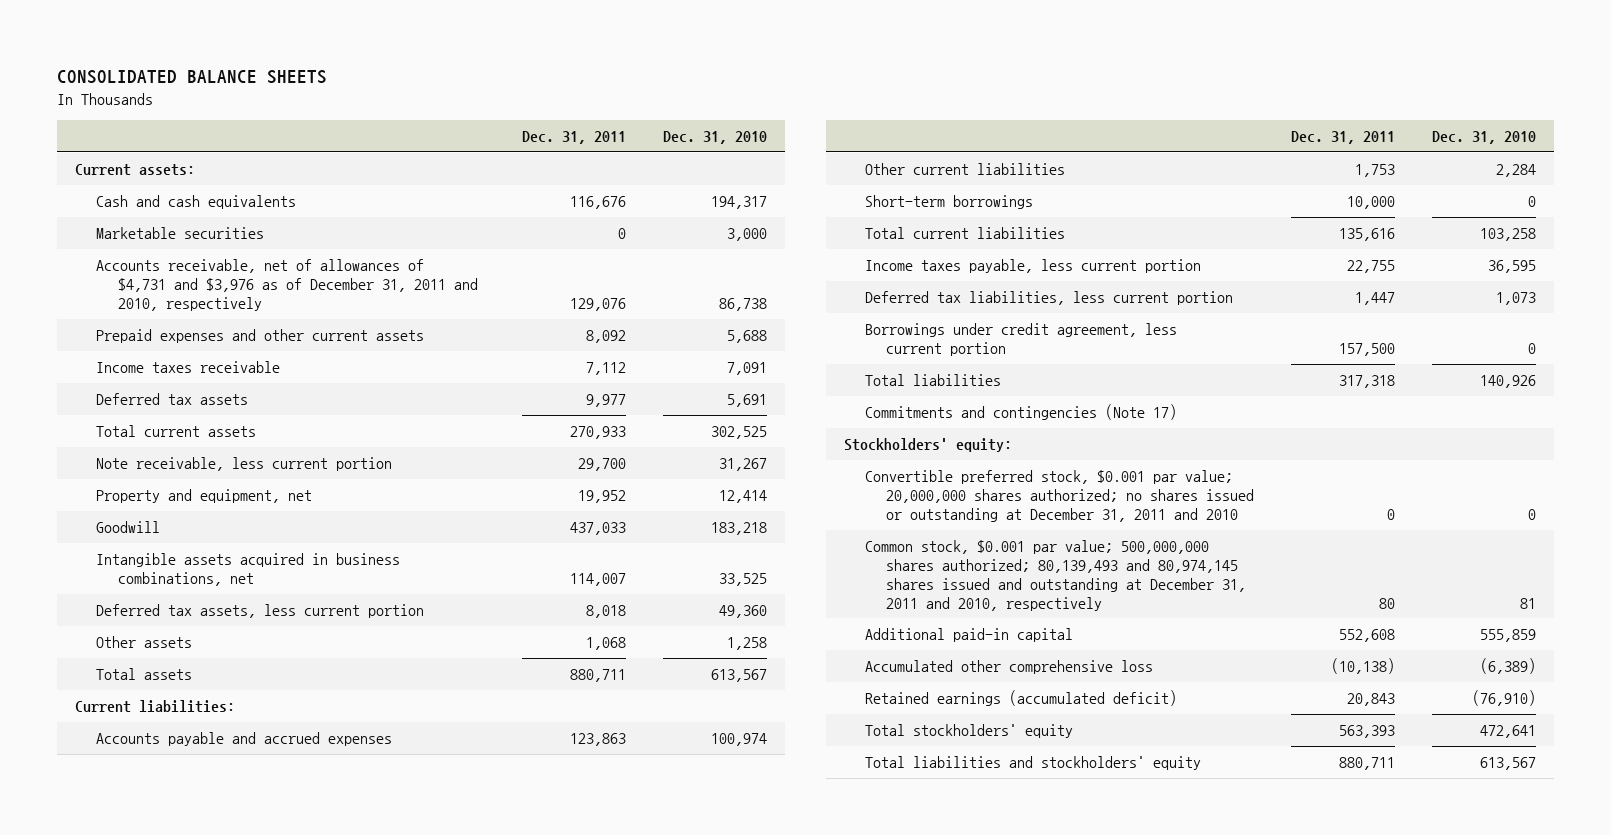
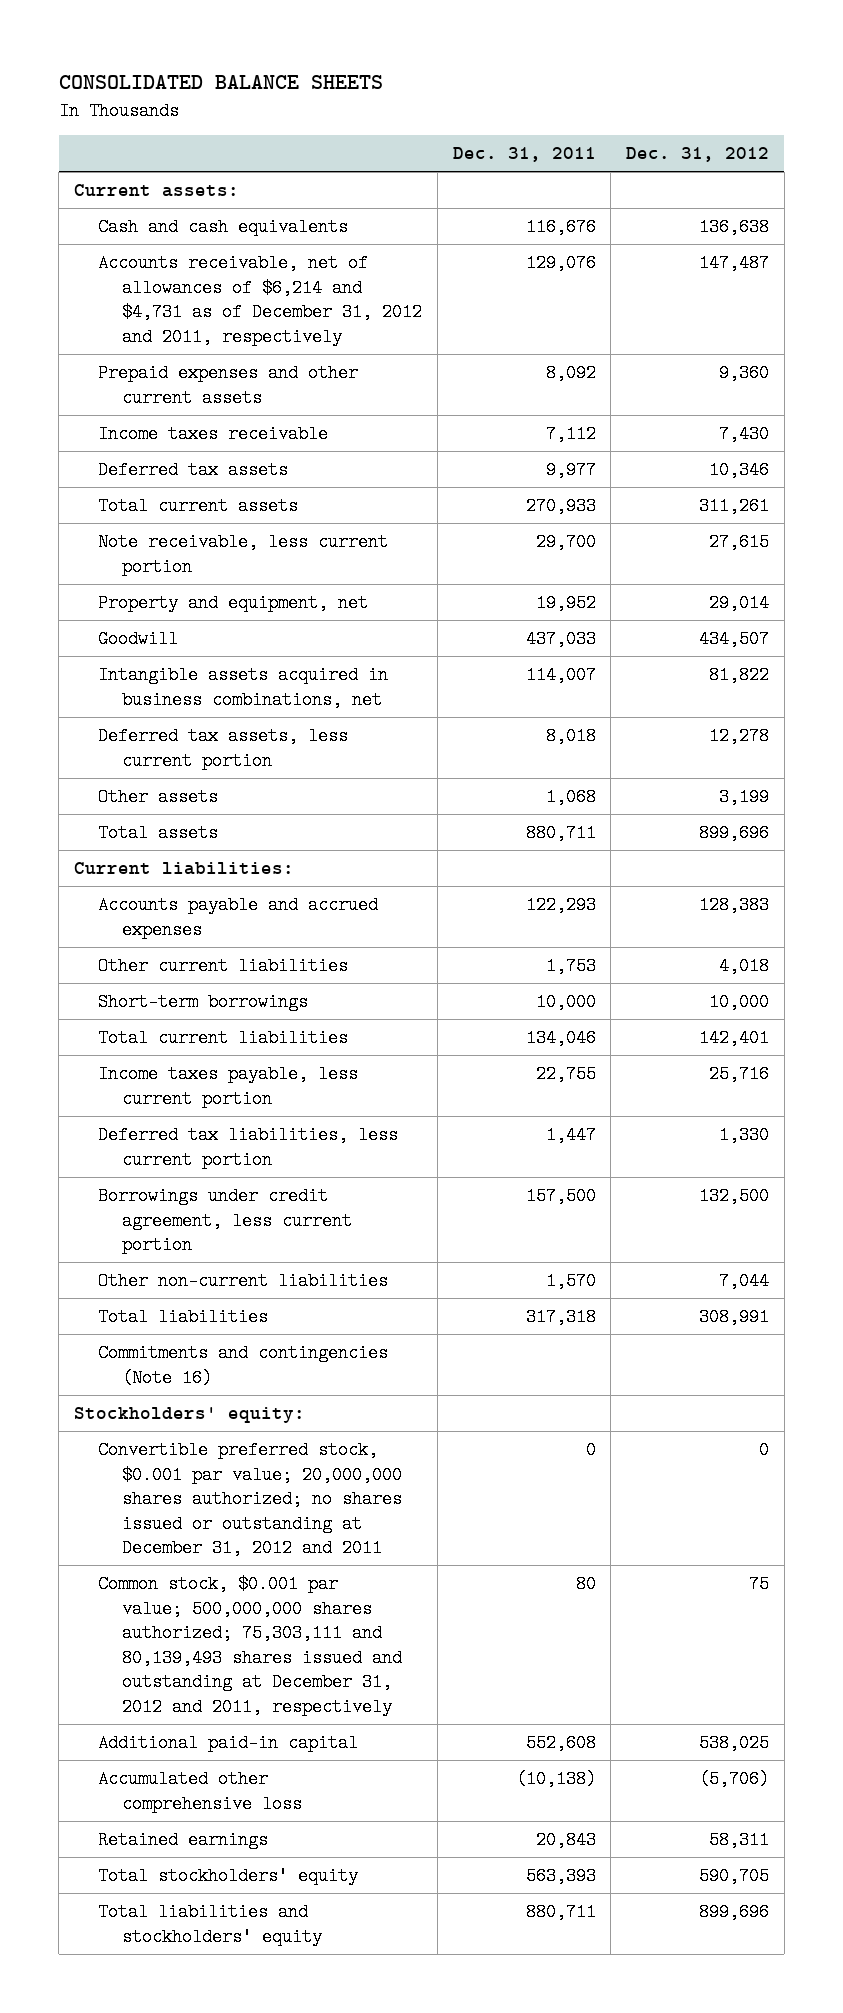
[662,131,767,145] Dec. 31, 2010 -> none
none -> [626,147,770,163] Dec. 31, 2012
[96,227,265,240] Marketable securities -> none
[96,259,478,311] Accounts receivable, net of allowances of $4,731 and $3,976 as of December 31, 2011 and 2010, respectively -> [98,254,423,346] Accounts receivable, net of allowances of $6,214 and $4,731 as of December 31, 2012 and 2011, respectively
[570,733,627,747] 123,863 -> [525,896,596,915] 122,293
[1339,228,1396,242] 135,616 -> [525,1029,596,1048] 134,046
none -> [98,1272,389,1291] Other non-current liabilities
[865,404,1178,421] Commitments and contingencies (Note 17) -> [98,1344,389,1387] Commitments and contingencies (Note 16)
[865,470,1255,522] Convertible preferred stock, $0.001 par value; 20,000,000 shares authorized; no shares issued or outstanding at December 31, 2011 and 2010 -> [98,1441,403,1558] Convertible preferred stock, $0.001 par value; 20,000,000 shares authorized; no shares issued or outstanding at December 31, 2012 and 2011
[865,540,1247,611] Common stock, $0.001 par value; 500,000,000 shares authorized; 80,139,493 and 80,974,145 shares issued and outstanding at December 31, 2011 and 2010, respectively -> [98,1575,403,1716] Common stock, $0.001 par value; 500,000,000 shares authorized; 75,303,111 and 80,139,493 shares issued and outstanding at December 31, 2012 and 2011, respectively
[865,690,1178,707] Retained earnings (accumulated deficit) -> [98,1831,269,1850] Retained earnings

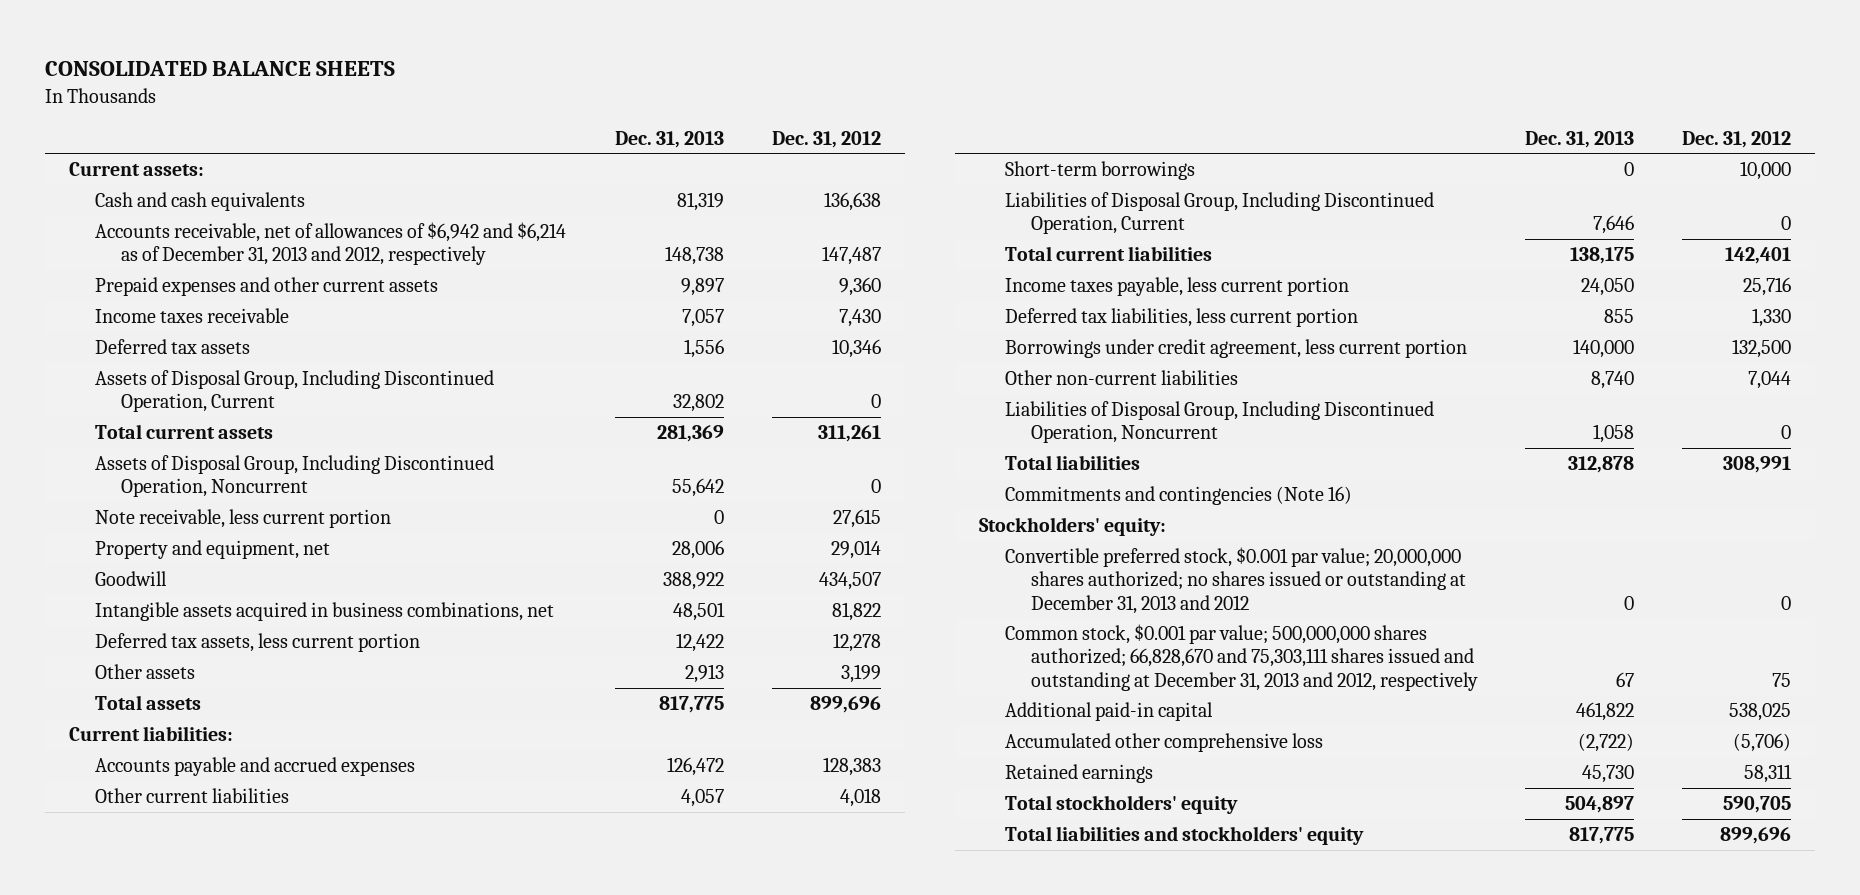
[452,147,596,163] Dec. 31, 2011 -> none
none -> [615,130,725,148] Dec. 31, 2013
[98,254,423,346] Accounts receivable, net of allowances of $6,214 and $4,731 as of December 31, 2012 and 2011, respectively -> [94,222,566,266] Accounts receivable, net of allowances of $6,942 and $6,214 as of December 31, 2013 and 2012, respectively
none -> [94,370,494,413] Assets of Disposal Group, Including Discontinued Operation, Current
none -> [94,455,494,498] Assets of Disposal Group, Including Discontinued Operation, Noncurrent
none -> [1004,192,1434,235] Liabilities of Disposal Group, Including Discontinued Operation, Current
none -> [1004,401,1434,444] Liabilities of Disposal Group, Including Discontinued Operation, Noncurrent
[98,1441,403,1558] Convertible preferred stock, $0.001 par value; 20,000,000 shares authorized; no shares issued or outstanding at December 31, 2012 and 2011 -> [1004,547,1466,614] Convertible preferred stock, $0.001 par value; 20,000,000 shares authorized; no shares issued or outstanding at December 31, 2013 and 2012
[98,1575,403,1716] Common stock, $0.001 par value; 500,000,000 shares authorized; 75,303,111 and 80,139,493 shares issued and outstanding at December 31, 2012 and 2011, respectively -> [1004,624,1478,691] Common stock, $0.001 par value; 500,000,000 shares authorized; 66,828,670 and 75,303,111 shares issued and outstanding at December 31, 2013 and 2012, respectively

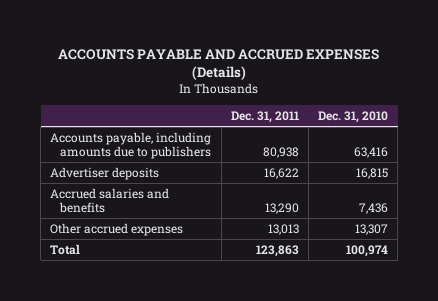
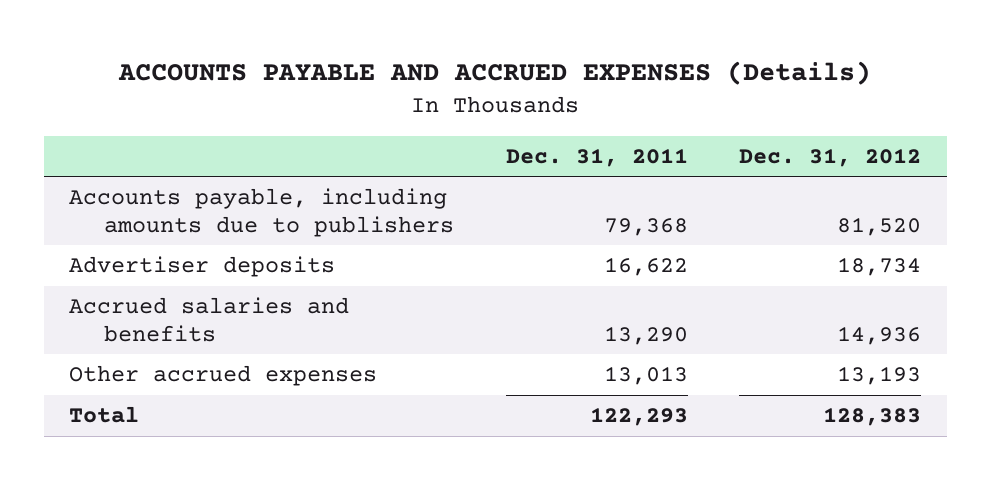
[317,110,388,123] Dec. 31, 2010 -> none
none -> [739,147,922,167] Dec. 31, 2012
[262,146,299,158] 80,938 -> [603,217,688,236] 79,368
[255,244,299,257] 123,863 -> [589,407,688,427] 122,293

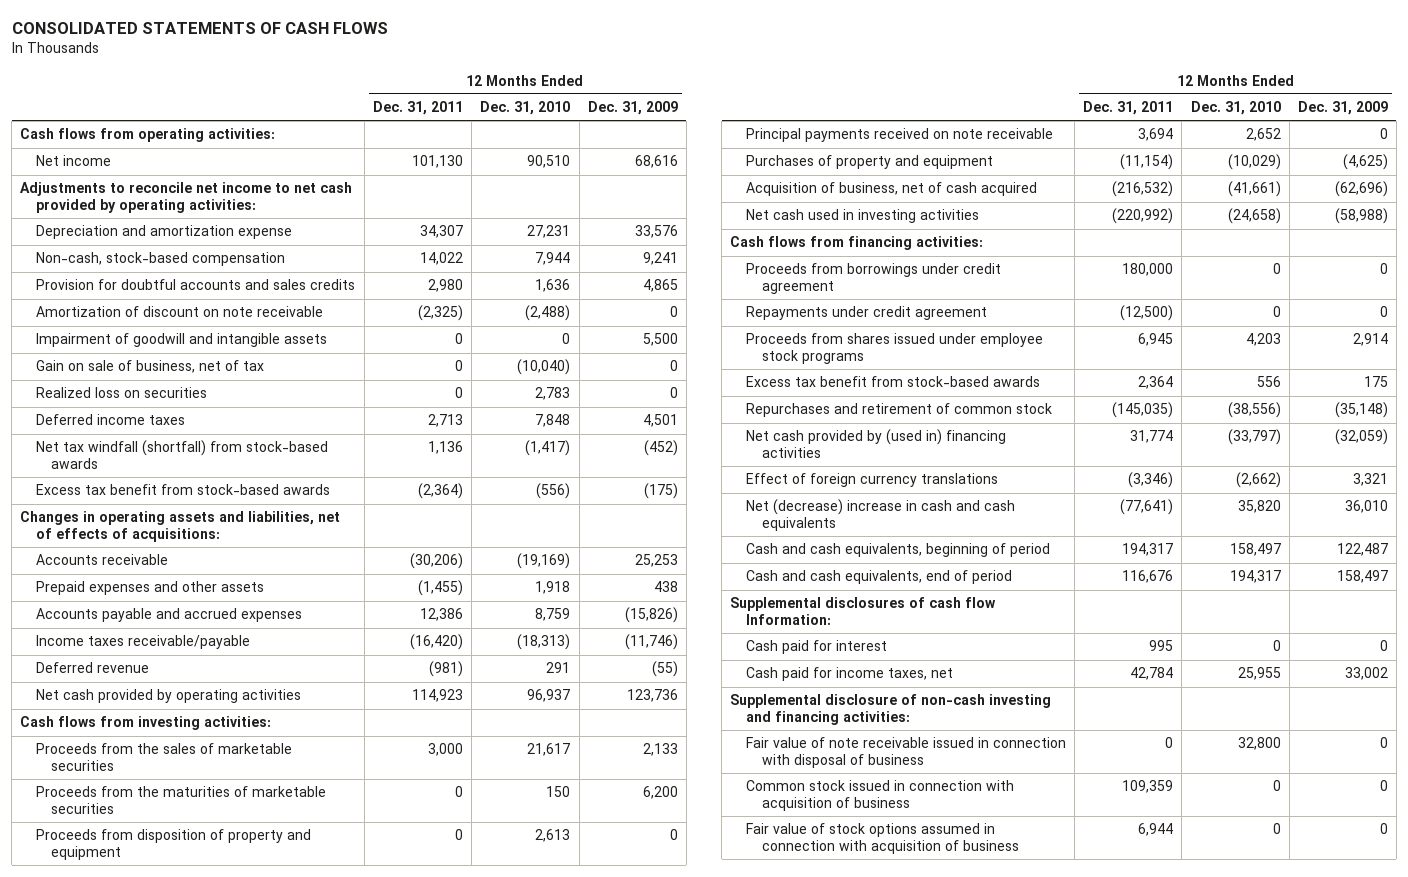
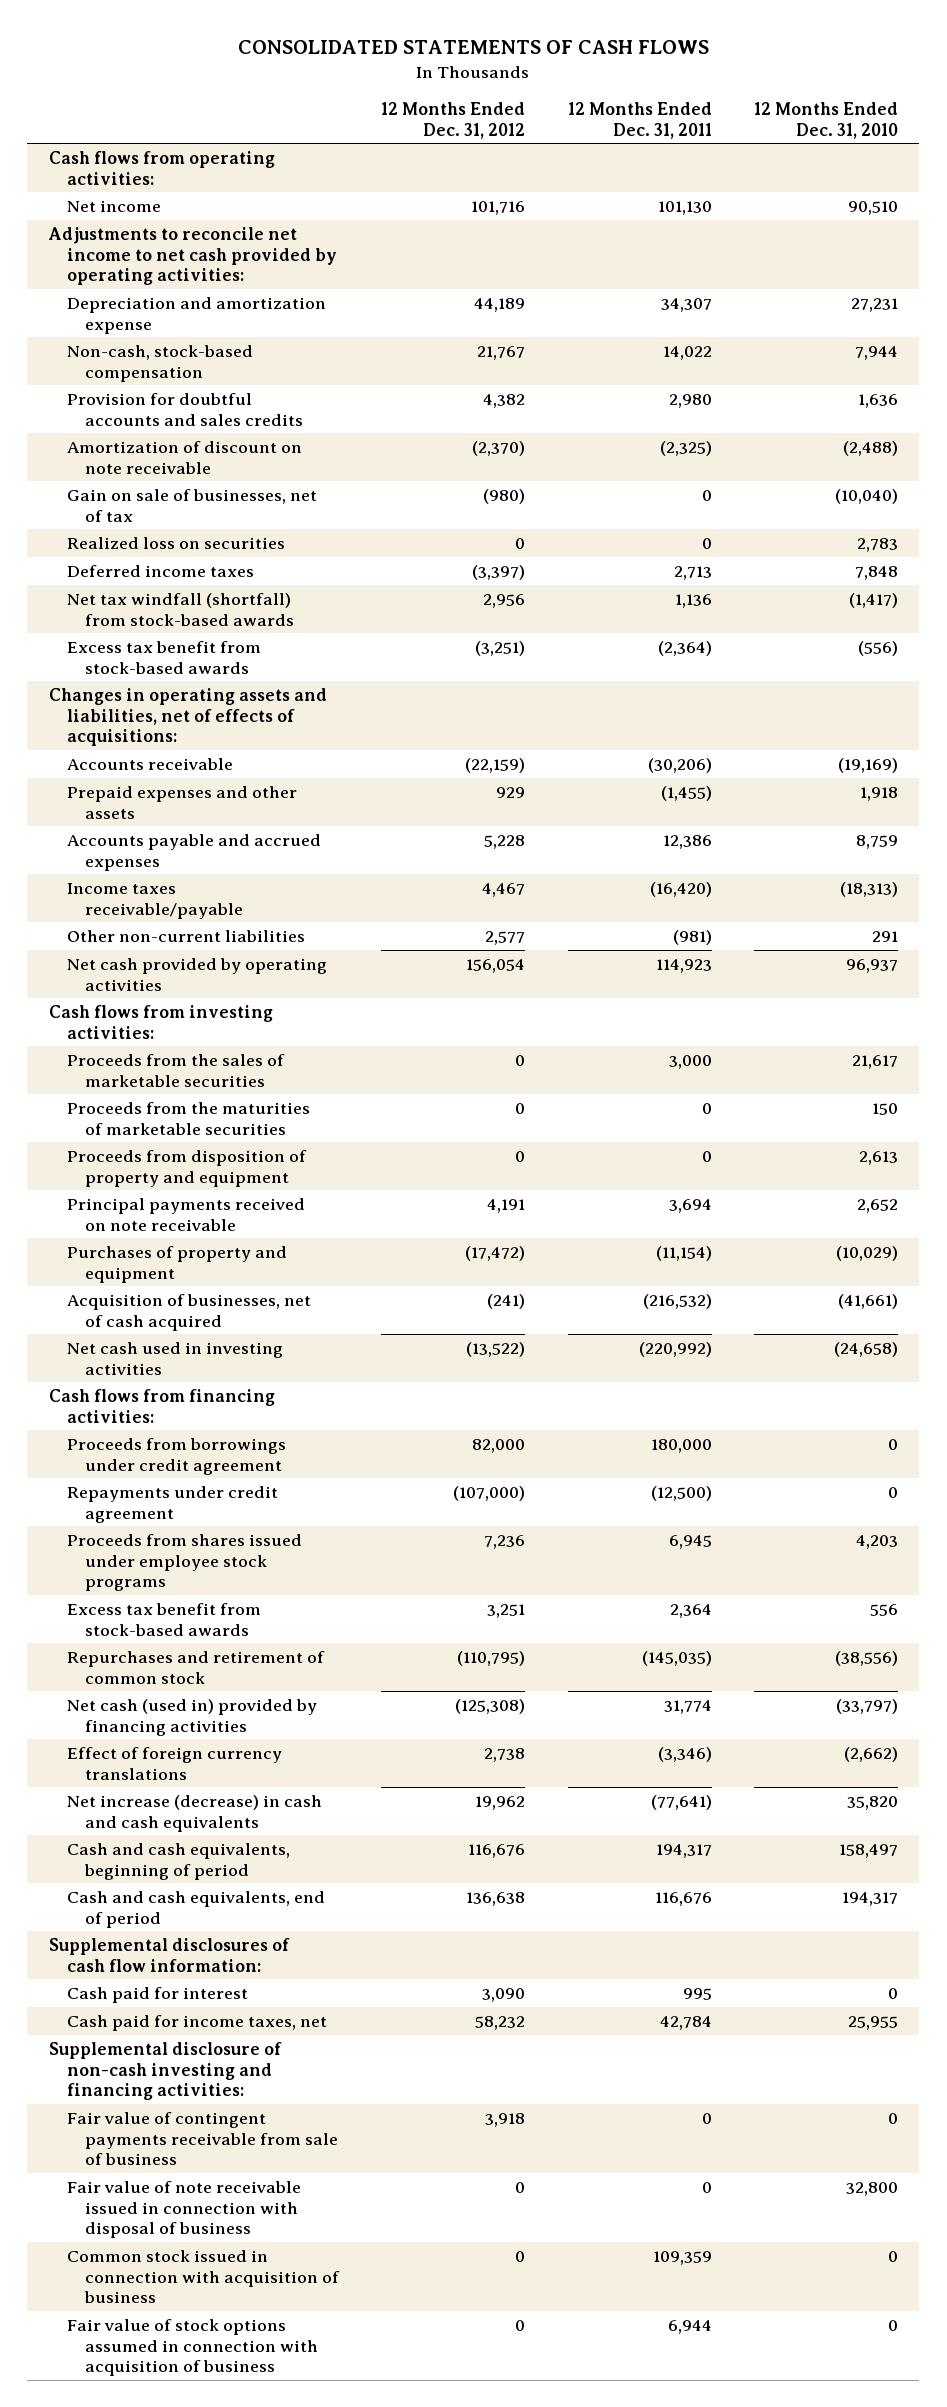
[587,101,678,116] Dec. 31, 2009 -> none
none -> [381,101,526,139] 12 Months Ended Dec. 31, 2012
[35,333,327,348] Impairment of goodwill and intangible assets -> none
[35,360,264,374] Gain on sale of business, net of tax -> [66,488,317,522] Gain on sale of businesses, net of tax
[35,662,149,674] Deferred revenue -> [66,929,305,942] Other non-current liabilities
[746,182,1038,197] Acquisition of business, net of cash acquired -> [66,1293,311,1331] Acquisition of businesses, net of cash acquired
[746,429,1007,458] Net cash provided by (used in) financing activities -> [66,1698,317,1736] Net cash (used in) provided by financing activities
[746,499,1016,531] Net (decrease) increase in cash and cash equivalents -> [66,1794,322,1832] Net increase (decrease) in cash and cash equivalents
[730,597,997,625] Supplemental disclosures of cash flow Information: -> [48,1937,290,1972] Supplemental disclosures of cash flow information:
none -> [66,2111,338,2166] Fair value of contingent payments receivable from sale of business

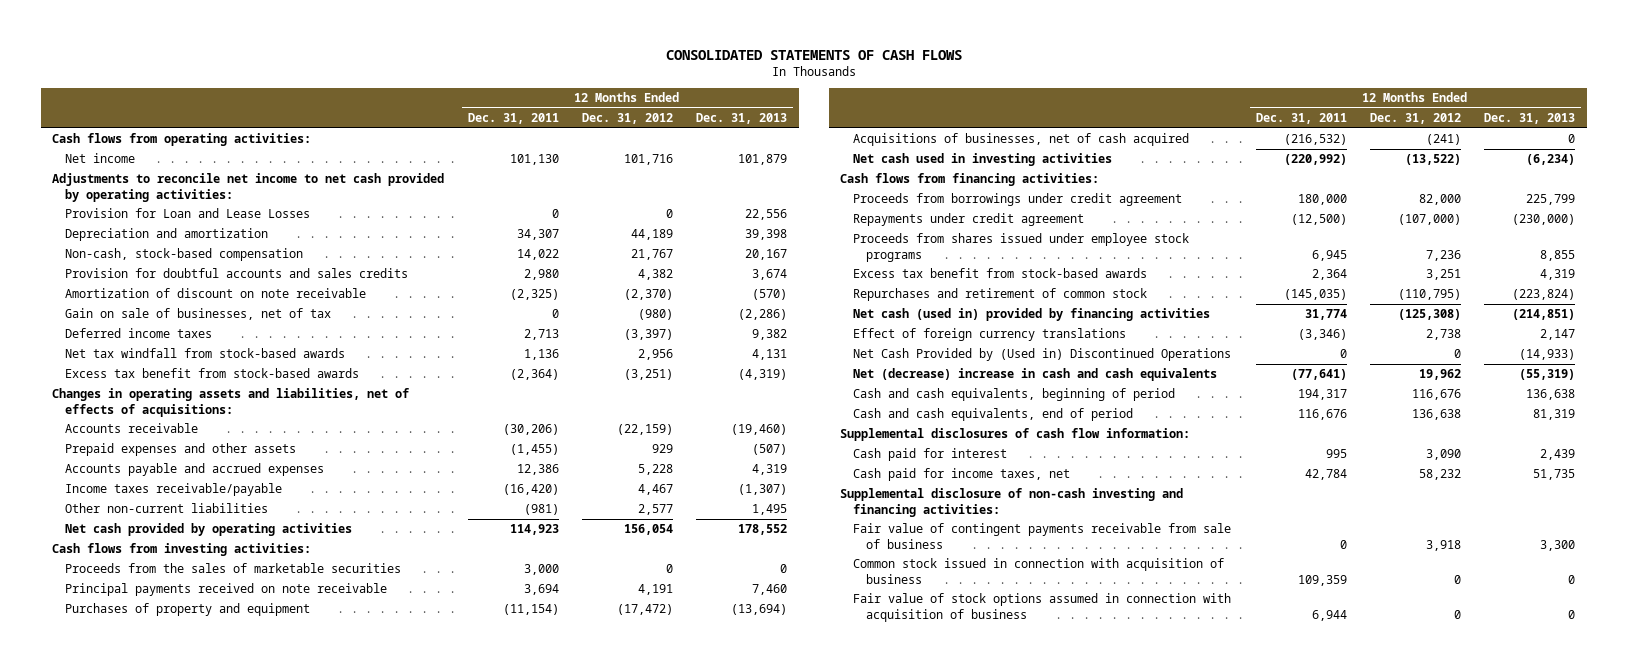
[754,101,899,139] 12 Months Ended Dec. 31, 2010 -> none
none -> [696,113,788,125] Dec. 31, 2013
none -> [65,208,311,219] Provision for Loan and Lease Losses
[66,296,326,334] Depreciation and amortization expense -> [65,228,269,242] Depreciation and amortization
[66,536,285,549] Realized loss on securities -> none
[66,592,294,626] Net tax windfall (shortfall) from stock-based awards -> [65,348,346,359] Net tax windfall from stock-based awards
[66,1101,310,1135] Proceeds from the maturities of marketable securities -> none
[66,1149,307,1187] Proceeds from disposition of property and equipment -> none
[66,1293,311,1331] Acquisition of businesses, net of cash acquired -> [853,133,1190,147] Acquisitions of businesses, net of cash acquired
none -> [853,348,1232,362] Net Cash Provided by (Used in) Discontinued Operations
[66,1794,322,1832] Net increase (decrease) in cash and cash equivalents -> [853,368,1218,382] Net (decrease) increase in cash and cash equivalents
[66,2180,301,2239] Fair value of note receivable issued in connection with disposal of business -> none

